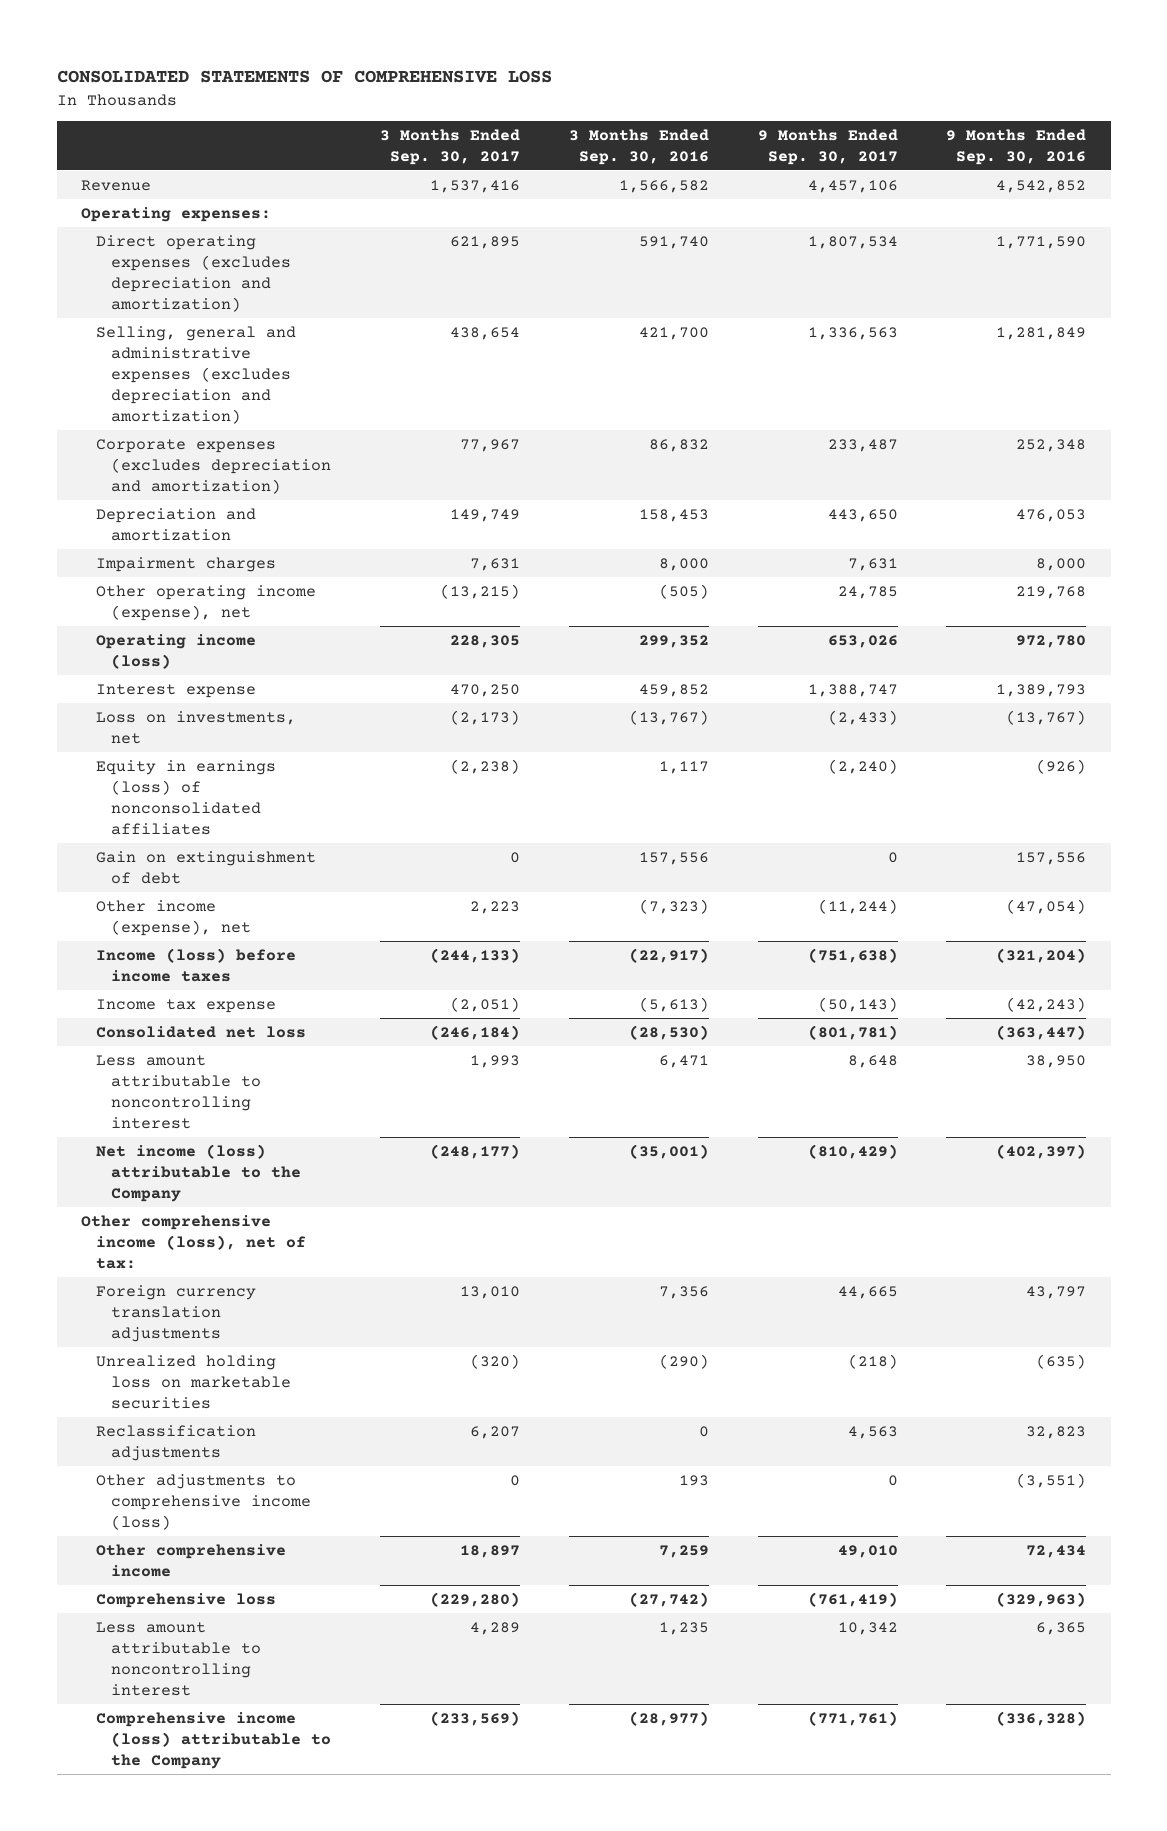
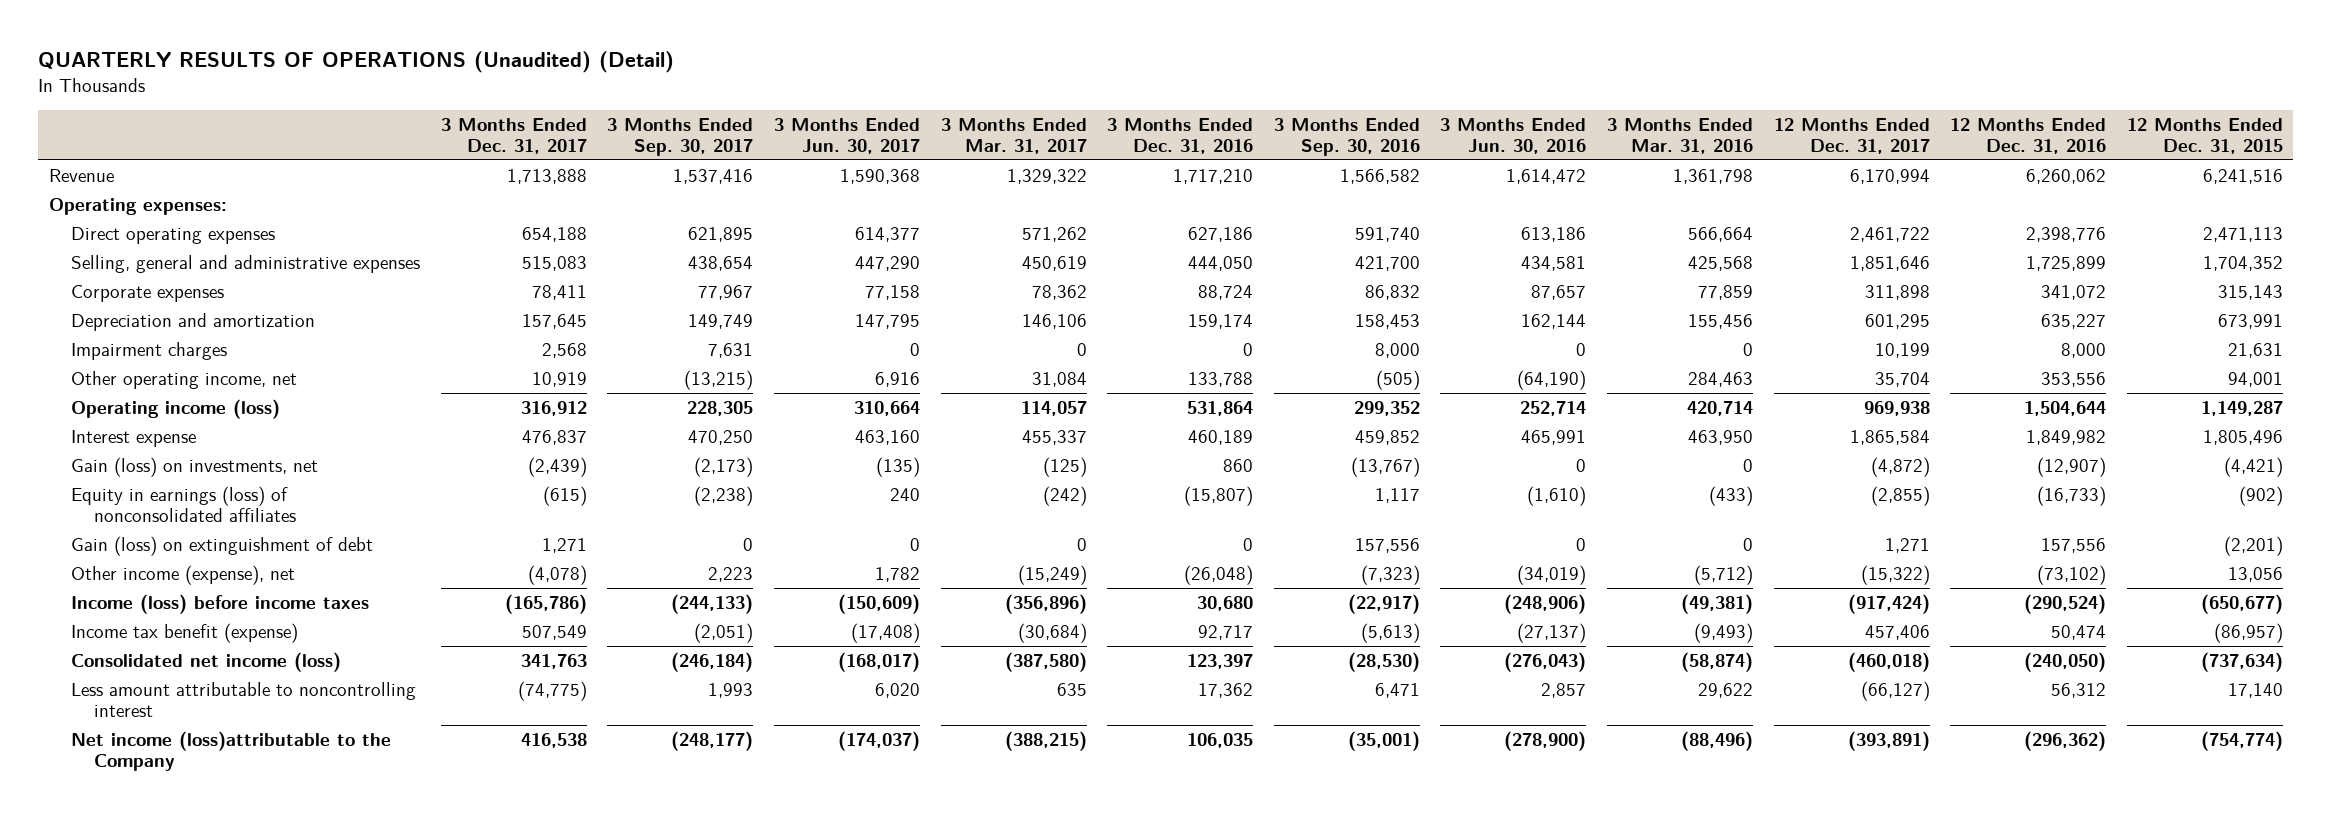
[56,70,552,84] CONSOLIDATED STATEMENTS OF COMPREHENSIVE LOSS -> [38,50,675,73] QUARTERLY RESULTS OF OPERATIONS (Unaudited) (Detail)
[757,128,898,165] 9 Months Ended Sep. 30, 2017 -> none
[946,128,1087,165] 9 Months Ended Sep. 30, 2016 -> none
none -> [440,117,587,155] 3 Months Ended Dec. 31, 2017
none -> [774,117,921,155] 3 Months Ended Jun. 30, 2017
none -> [940,117,1087,155] 3 Months Ended Mar. 31, 2017
none -> [1107,117,1254,155] 3 Months Ended Dec. 31, 2016
none -> [1440,117,1587,155] 3 Months Ended Jun. 30, 2016
none -> [1607,117,1754,155] 3 Months Ended Mar. 31, 2016
none -> [1773,117,1930,155] 12 Months Ended Dec. 31, 2017
none -> [1950,117,2107,155] 12 Months Ended Dec. 31, 2016
none -> [2126,117,2283,155] 12 Months Ended Dec. 31, 2015
[96,234,292,312] Direct operating expenses (excludes depreciation and amortization) -> [71,226,276,244] Direct operating expenses
[96,325,297,424] Selling, general and administrative expenses (excludes depreciation and amortization) -> [71,254,421,273] Selling, general and administrative expenses
[96,438,332,494] Corporate expenses (excludes depreciation and amortization) -> [71,284,225,302] Corporate expenses
[96,584,317,621] Other operating income (expense), net -> [71,370,298,389] Other operating income, net
[96,710,297,744] Loss on investments, net -> [71,456,319,477] Gain (loss) on investments, net
[96,850,317,884] Gain on extinguishment of debt -> [71,535,374,556] Gain (loss) on extinguishment of debt
[96,998,277,1013] Income tax expense -> [71,622,299,643] Income tax benefit (expense)
[96,1025,307,1038] Consolidated net loss -> [71,651,342,672] Consolidated net income (loss)
[81,1214,307,1269] Other comprehensive income (loss), net of tax: -> none
[96,1284,257,1342] Foreign currency translation adjustments -> none
[96,1354,292,1409] Unrealized holding loss on marketable securities -> none
[96,1424,257,1461] Reclassification adjustments -> none
[96,1473,312,1530] Other adjustments to comprehensive income (loss) -> none
[96,1543,287,1577] Other comprehensive income -> none
[96,1592,277,1608] Comprehensive loss -> none
[96,1621,262,1696] Less amount attributable to noncontrolling interest -> none
[96,1711,332,1769] Comprehensive income (loss) attributable to the Company -> none
[96,1143,302,1202] Net income (loss) attributable to the Company -> [71,730,392,771] Net income (loss)attributable to the Company

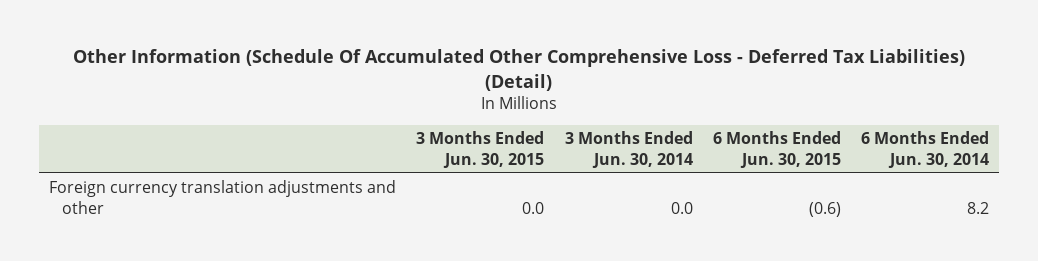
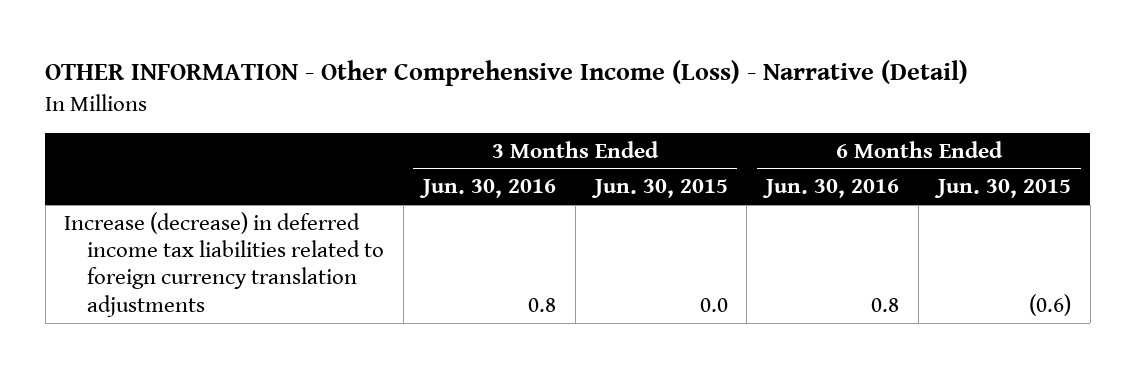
[73,49,966,91] Other Information (Schedule Of Accumulated Other Comprehensive Loss - Deferred Tax Liabilities) (Detail) -> [45,60,969,87] OTHER INFORMATION - Other Comprehensive Income (Loss) - Narrative (Detail)
[564,131,693,168] 3 Months Ended Jun. 30, 2014 -> none
[861,131,990,168] 6 Months Ended Jun. 30, 2014 -> none
none -> [418,179,556,199] Jun. 30, 2016
none -> [762,179,900,199] Jun. 30, 2016
[49,180,397,214] Foreign currency translation adjustments and other -> [64,211,385,317] Increase (decrease) in deferred income tax liabilities related to foreign currency translation adjustments

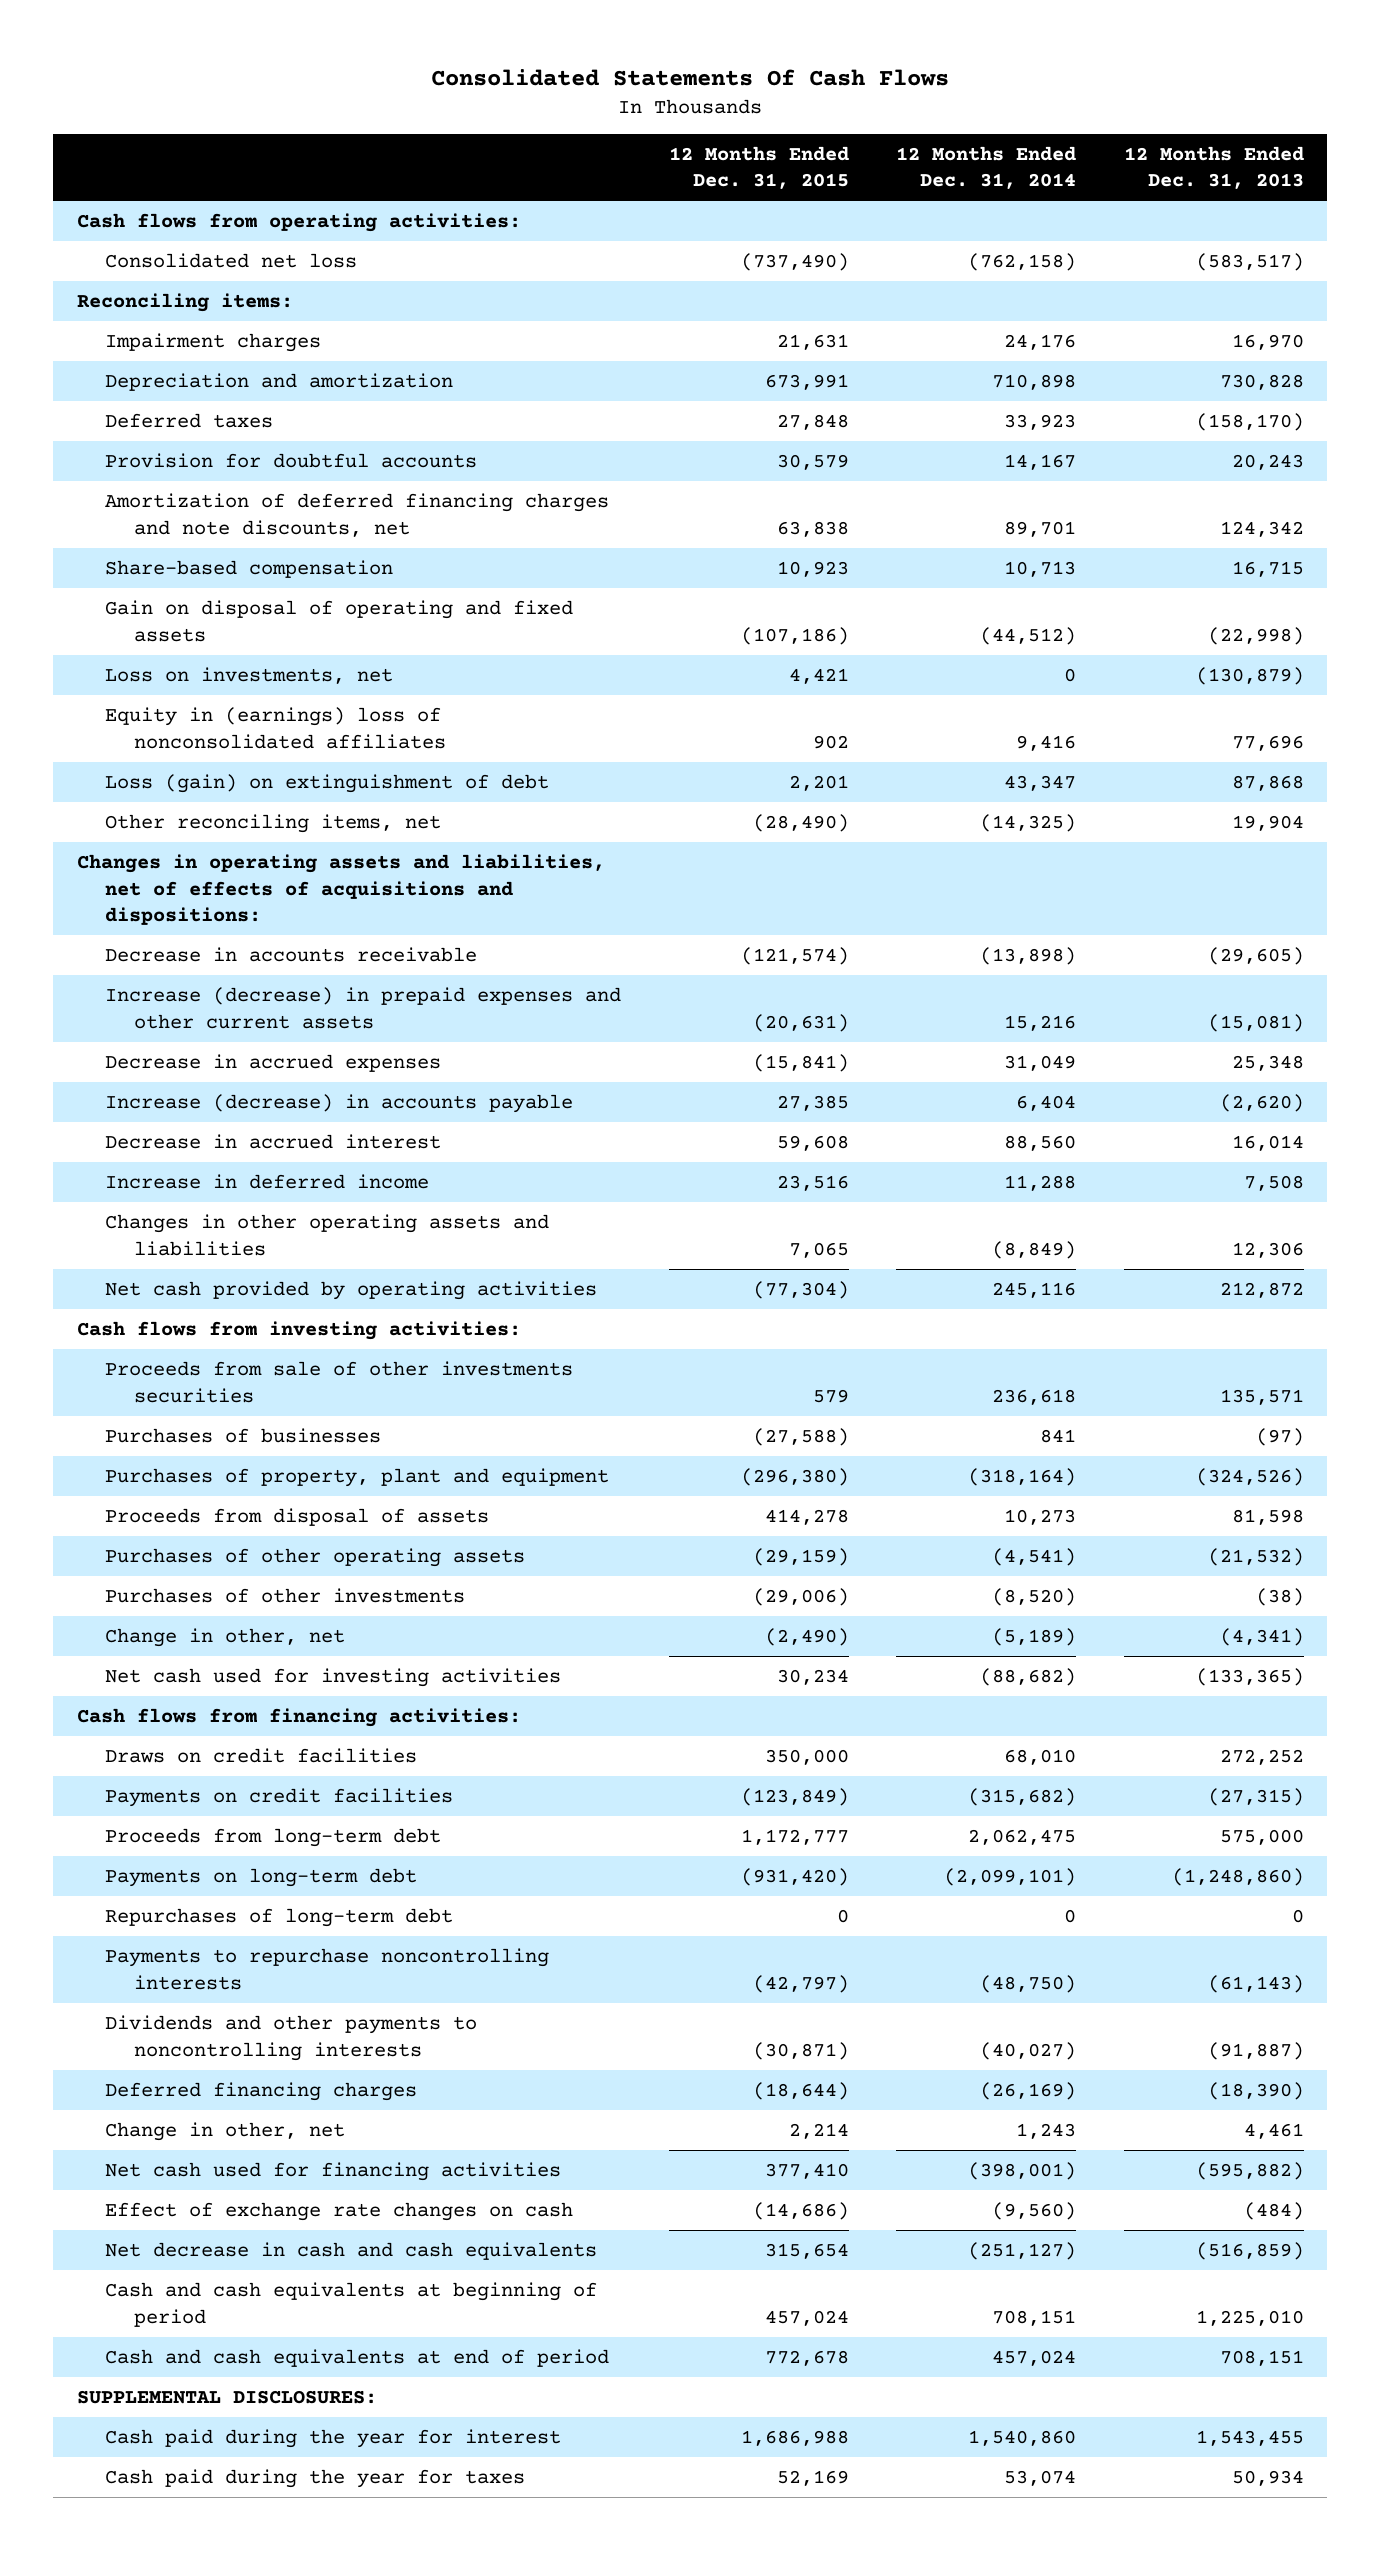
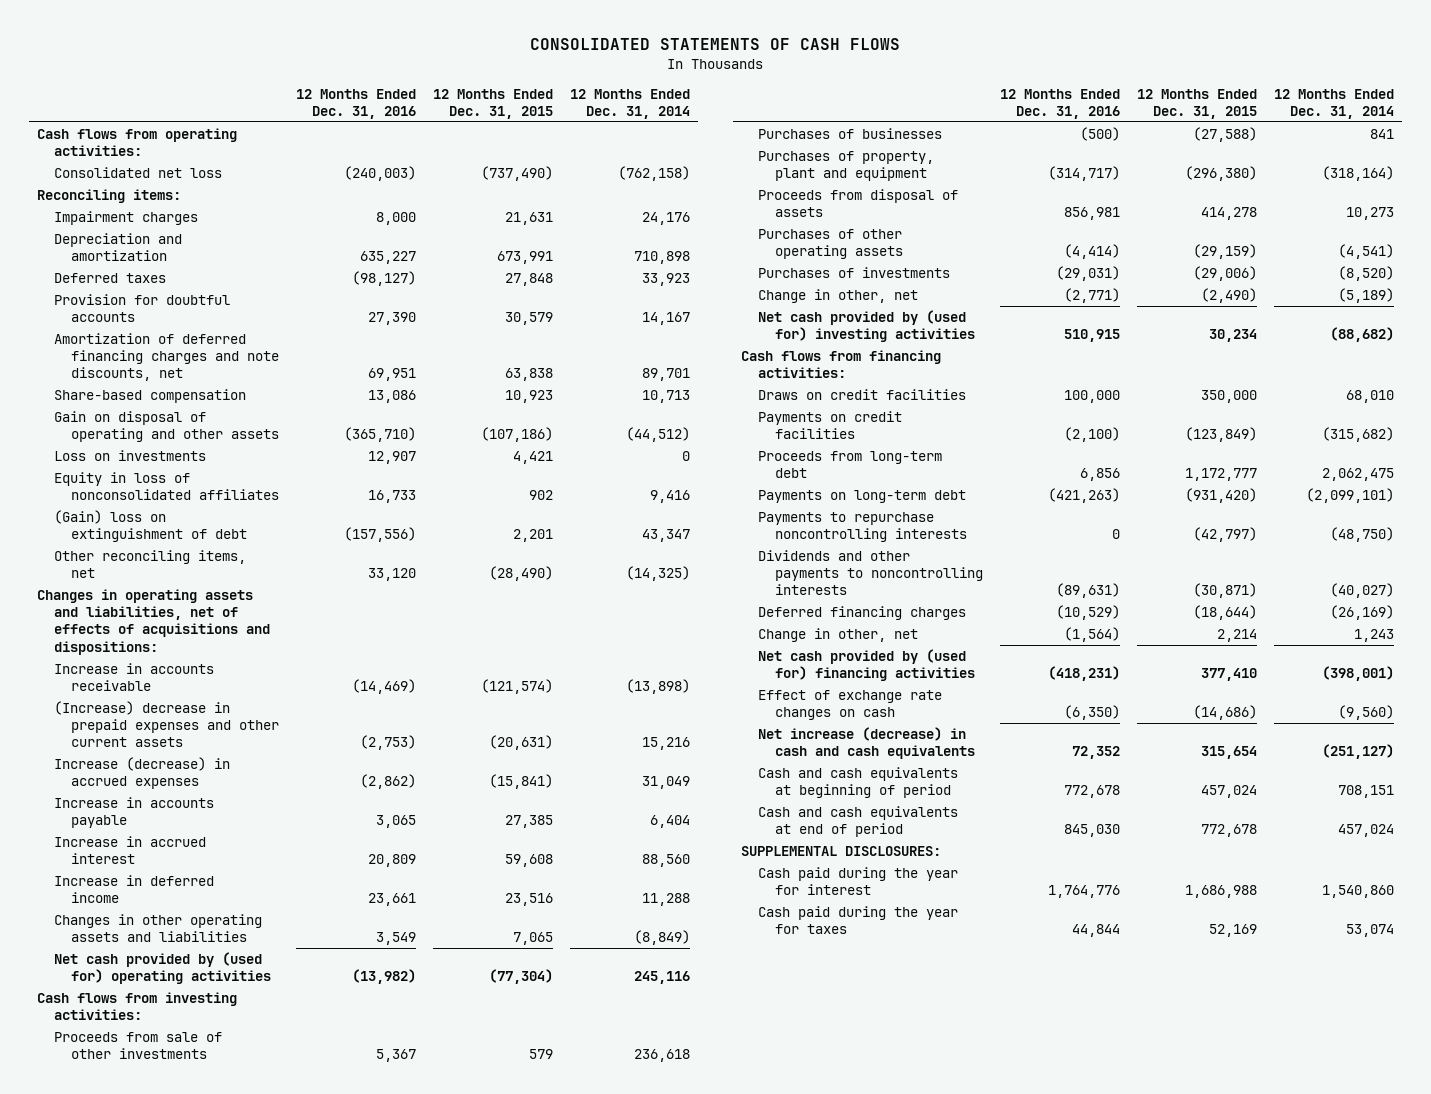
[431,68,950,86] Consolidated Statements Of Cash Flows -> [530,38,901,51] CONSOLIDATED STATEMENTS OF CASH FLOWS
[1123,145,1304,190] 12 Months Ended Dec. 31, 2013 -> none
none -> [295,88,416,119] 12 Months Ended Dec. 31, 2016
[105,600,574,642] Gain on disposal of operating and fixed assets -> [53,411,279,443] Gain on disposal of operating and other assets
[105,667,394,685] Loss on investments, net -> [53,450,206,462] Loss on investments
[105,707,446,749] Equity in (earnings) loss of nonconsolidated affiliates -> [53,472,279,501] Equity in loss of nonconsolidated affiliates
[105,774,550,794] Loss (gain) on extinguishment of debt -> [53,510,247,543] (Gain) loss on extinguishment of debt
[105,947,478,963] Decrease in accounts receivable -> [53,663,214,692] Increase in accounts receivable
[105,987,622,1029] Increase (decrease) in prepaid expenses and other current assets -> [53,701,279,748] (Increase) decrease in prepaid expenses and other current assets
[105,1054,442,1073] Decrease in accrued expenses -> [53,757,230,790] Increase (decrease) in accrued expenses
[105,1094,574,1114] Increase (decrease) in accounts payable -> [53,797,214,829] Increase in accounts payable
[105,1134,442,1150] Decrease in accrued interest -> [53,836,206,865] Increase in accrued interest
[105,1281,598,1301] Net cash provided by operating activities -> [53,952,271,985] Net cash provided by (used for) operating activities
[105,1361,574,1403] Proceeds from sale of other investments securities -> [53,1032,222,1060] Proceeds from sale of other investments
[105,1588,466,1604] Purchases of other investments -> [758,267,951,279] Purchases of investments
[105,1668,562,1688] Net cash used for investing activities -> [758,310,976,343] Net cash provided by (used for) investing activities
[105,1908,454,1928] Repurchases of long-term debt -> none
[105,2162,562,2182] Net cash used for financing activities -> [758,649,976,682] Net cash provided by (used for) financing activities
[105,2242,598,2261] Net decrease in cash and cash equivalents -> [758,727,976,760] Net increase (decrease) in cash and cash equivalents

